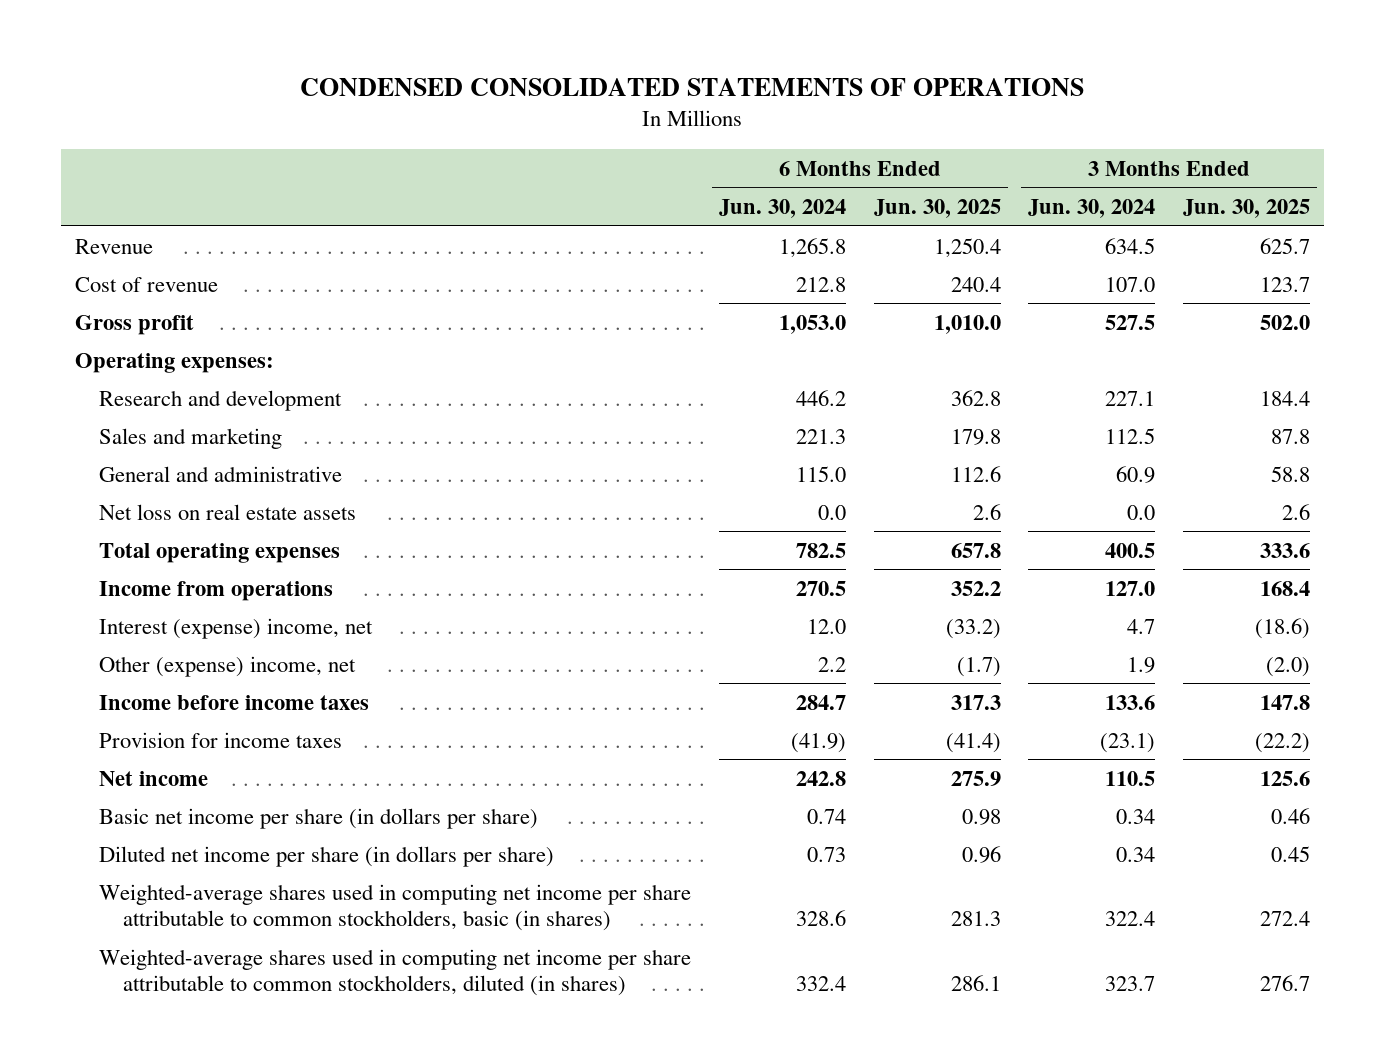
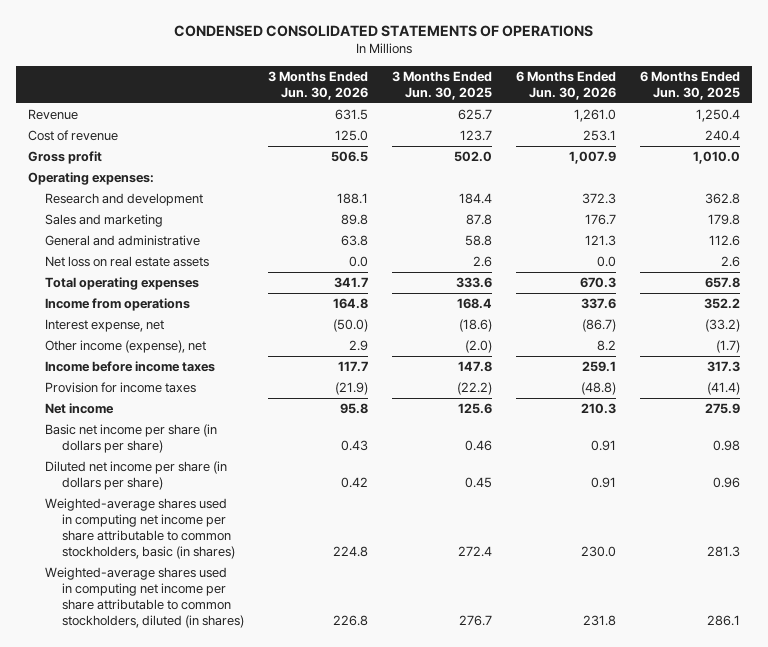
[718,198,846,218] Jun. 30, 2024 -> none
[1028,198,1156,218] Jun. 30, 2024 -> none
none -> [268,71,369,100] 3 Months Ended Jun. 30, 2026
none -> [515,71,616,100] 6 Months Ended Jun. 30, 2026
[98,617,373,639] Interest (expense) income, net -> [45,318,165,332] Interest expense, net
[98,655,356,677] Other (expense) income, net -> [45,339,207,353] Other income (expense), net

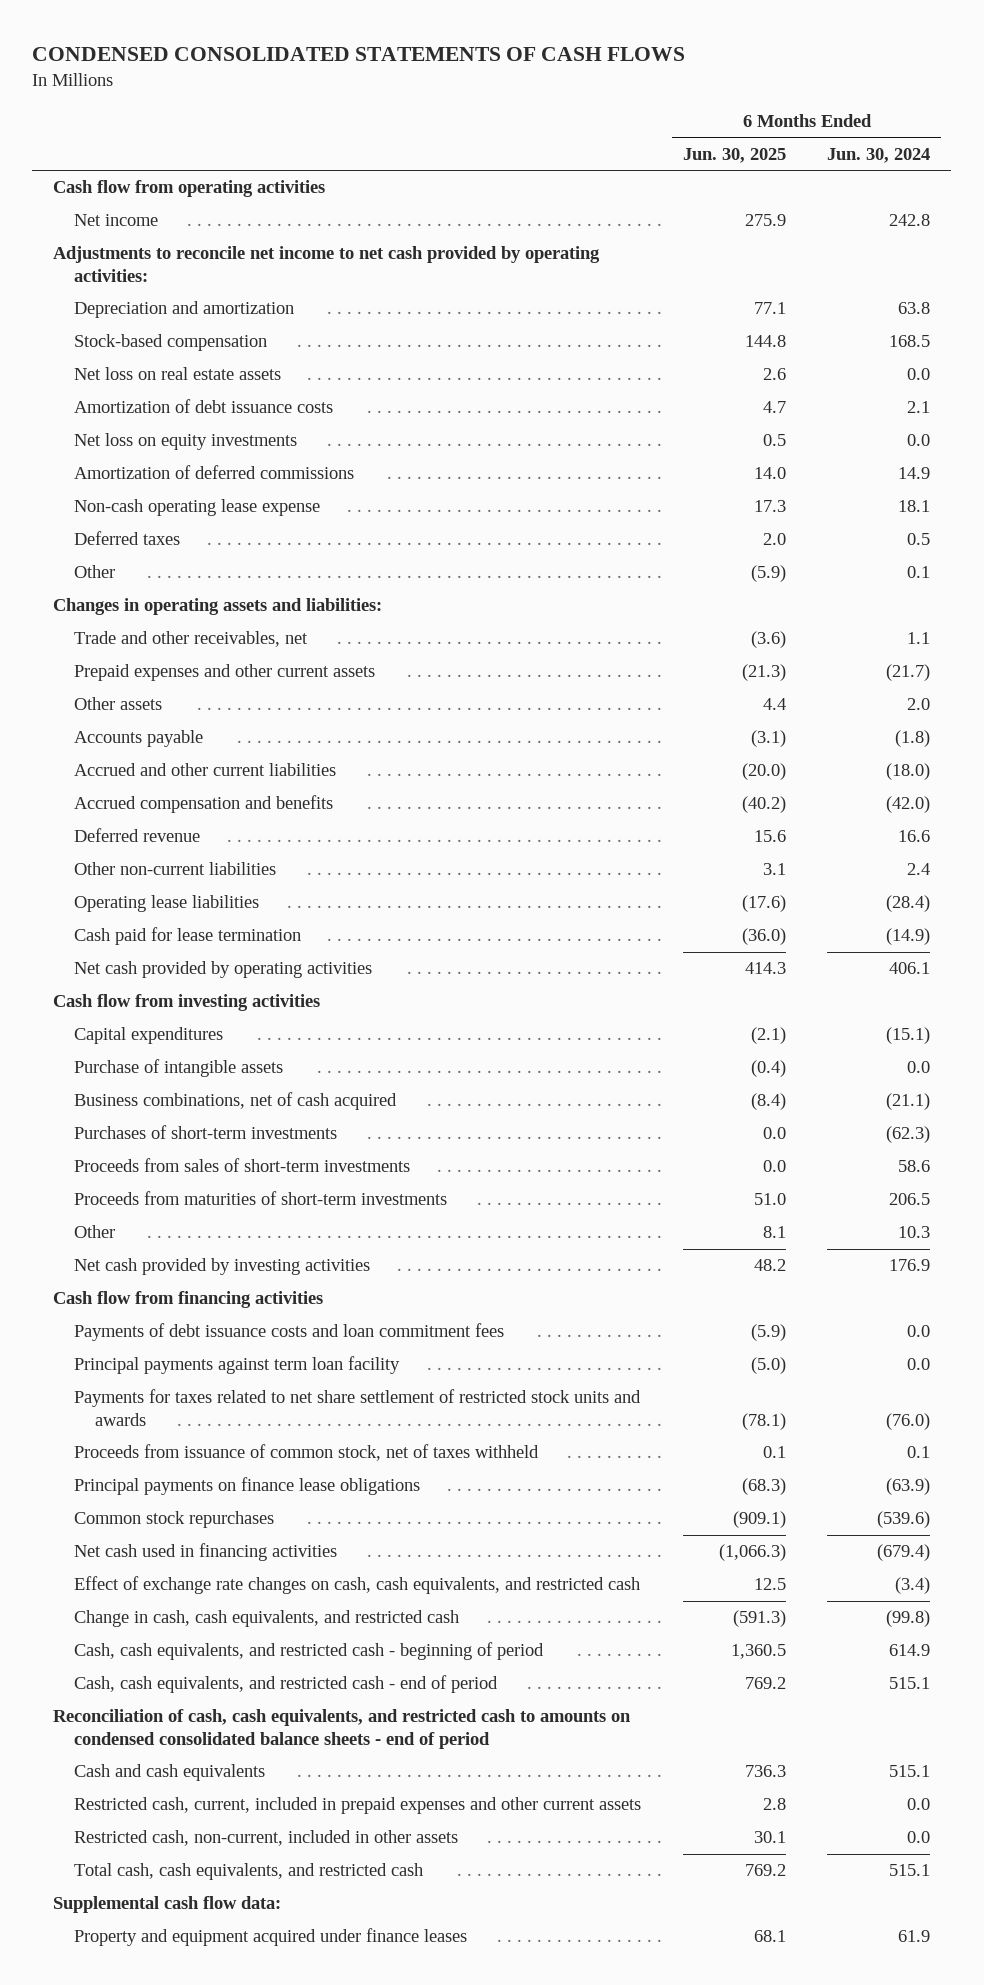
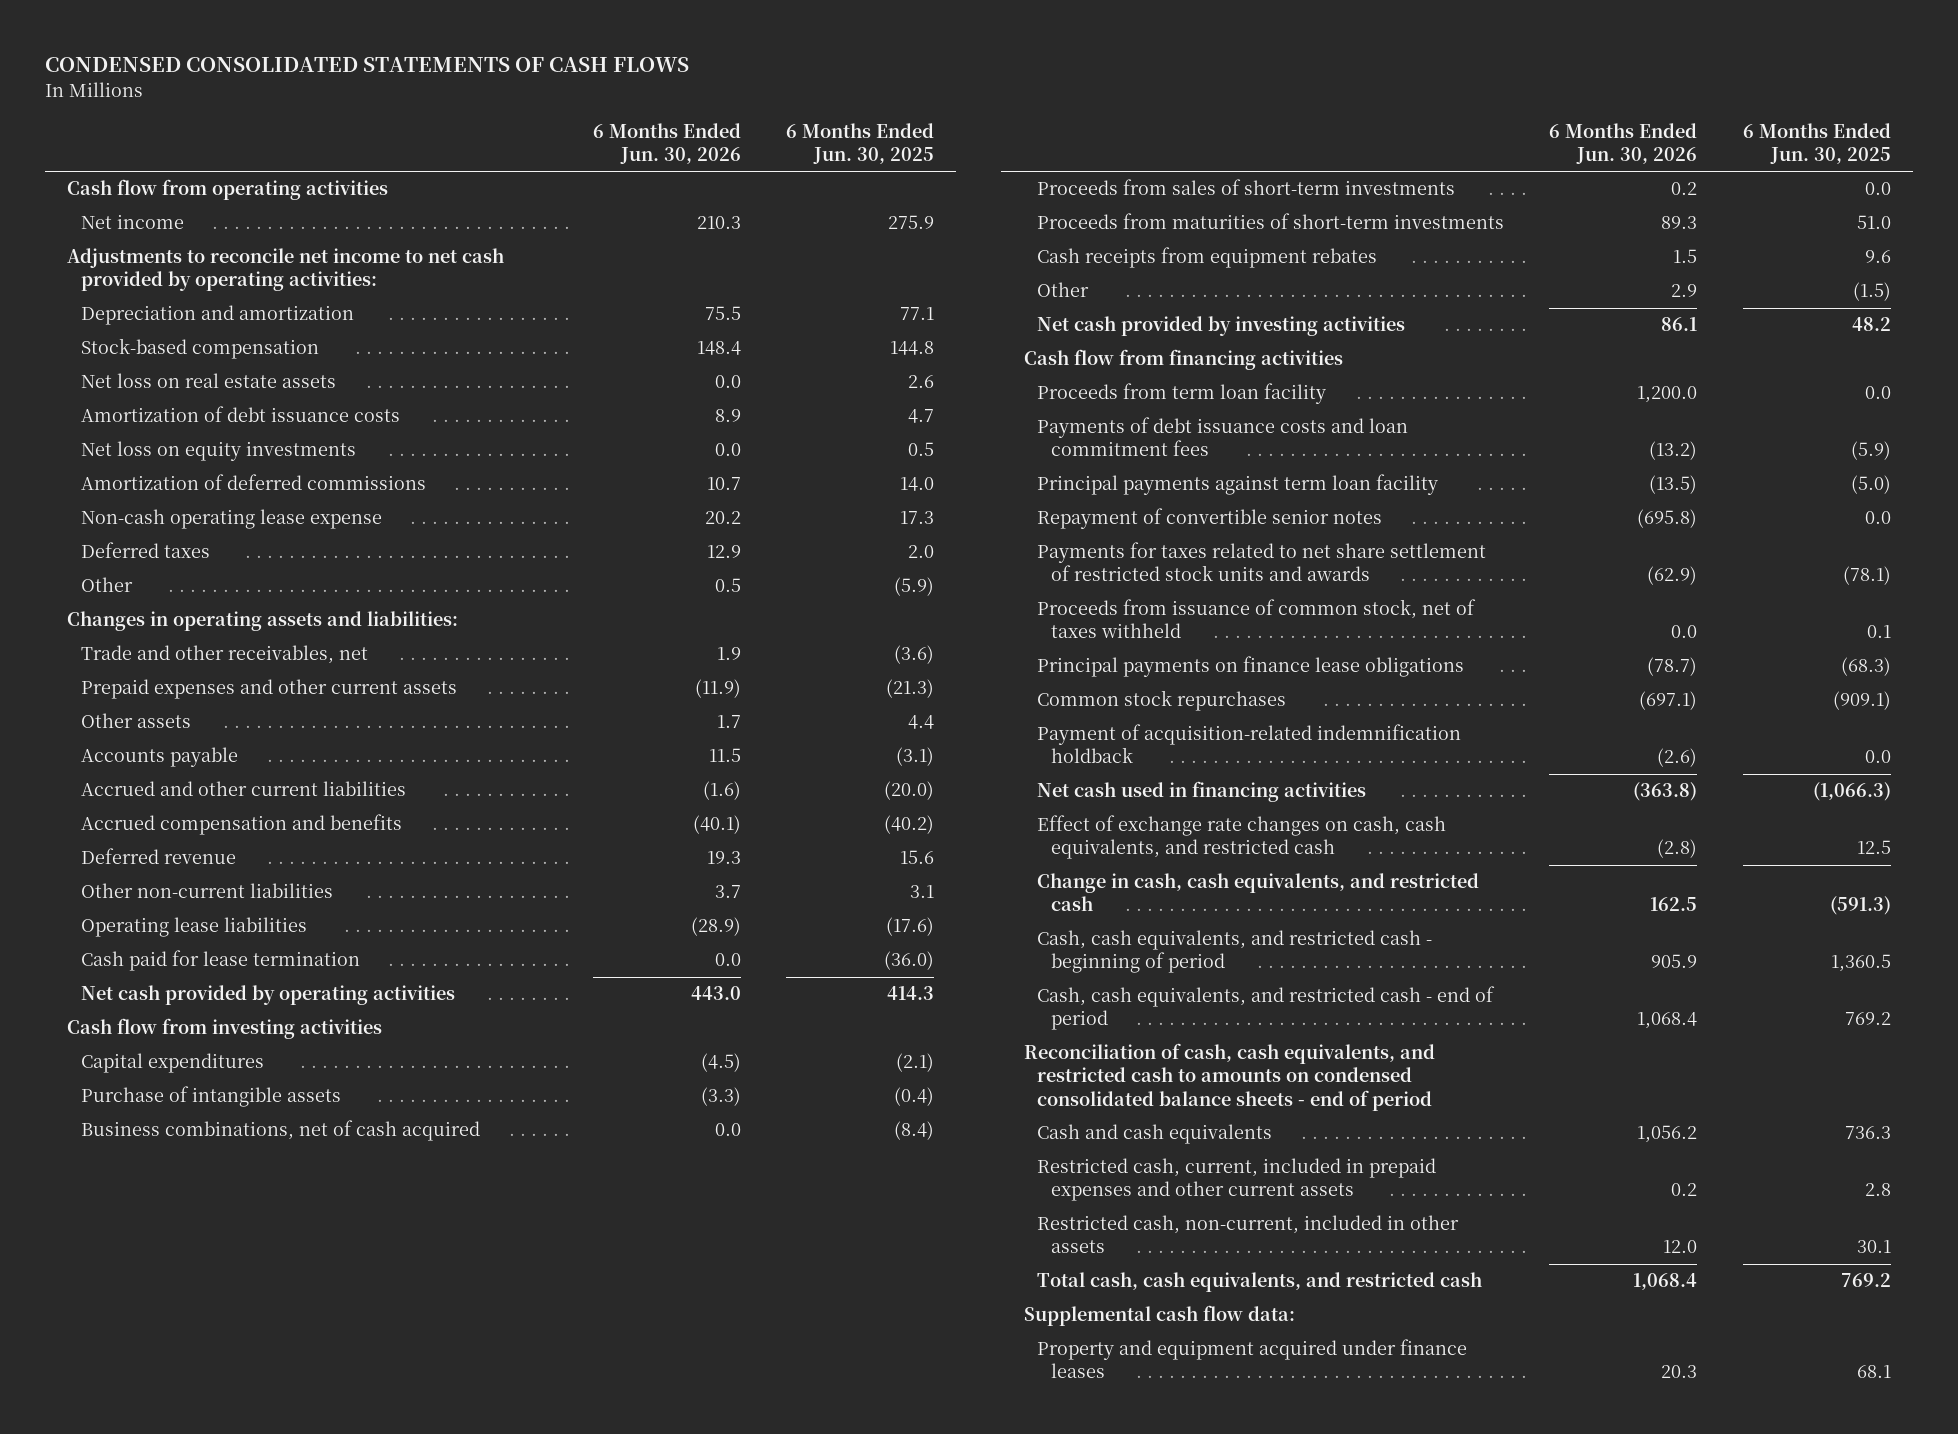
[827,147,931,163] Jun. 30, 2024 -> none
none -> [592,123,741,165] 6 Months Ended Jun. 30, 2026
[73,1125,337,1140] Purchases of short-term investments -> none
none -> [1037,247,1378,269] Cash receipts from equipment rebates
[762,1226,786,1239] 8.1 -> [1852,282,1891,302] (1.5)
none -> [1037,383,1327,405] Proceeds from term loan facility
none -> [1037,508,1383,530] Repayment of convertible senior notes
none -> [1037,724,1462,764] Payment of acquisition-related indemnification holdback

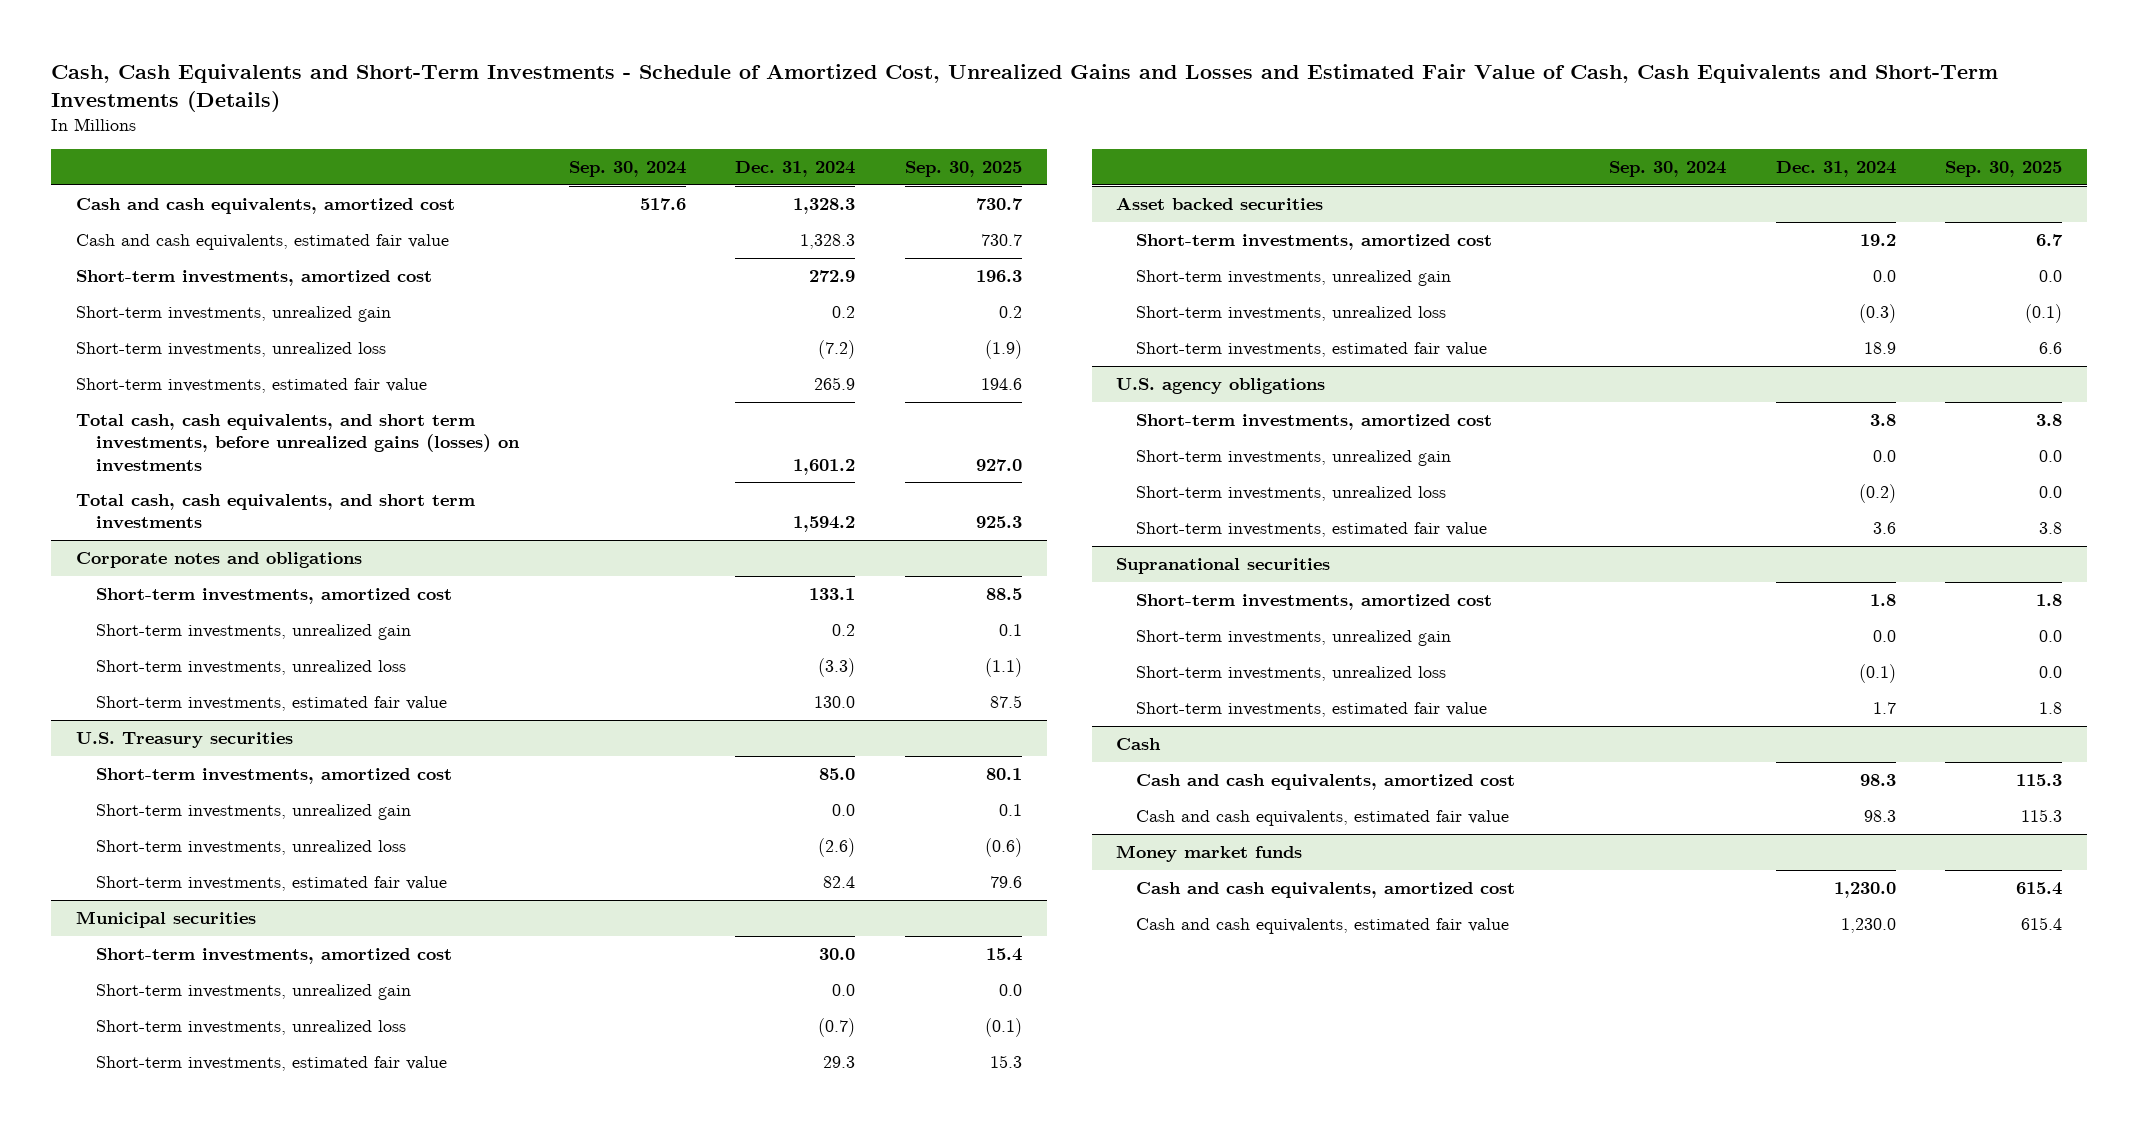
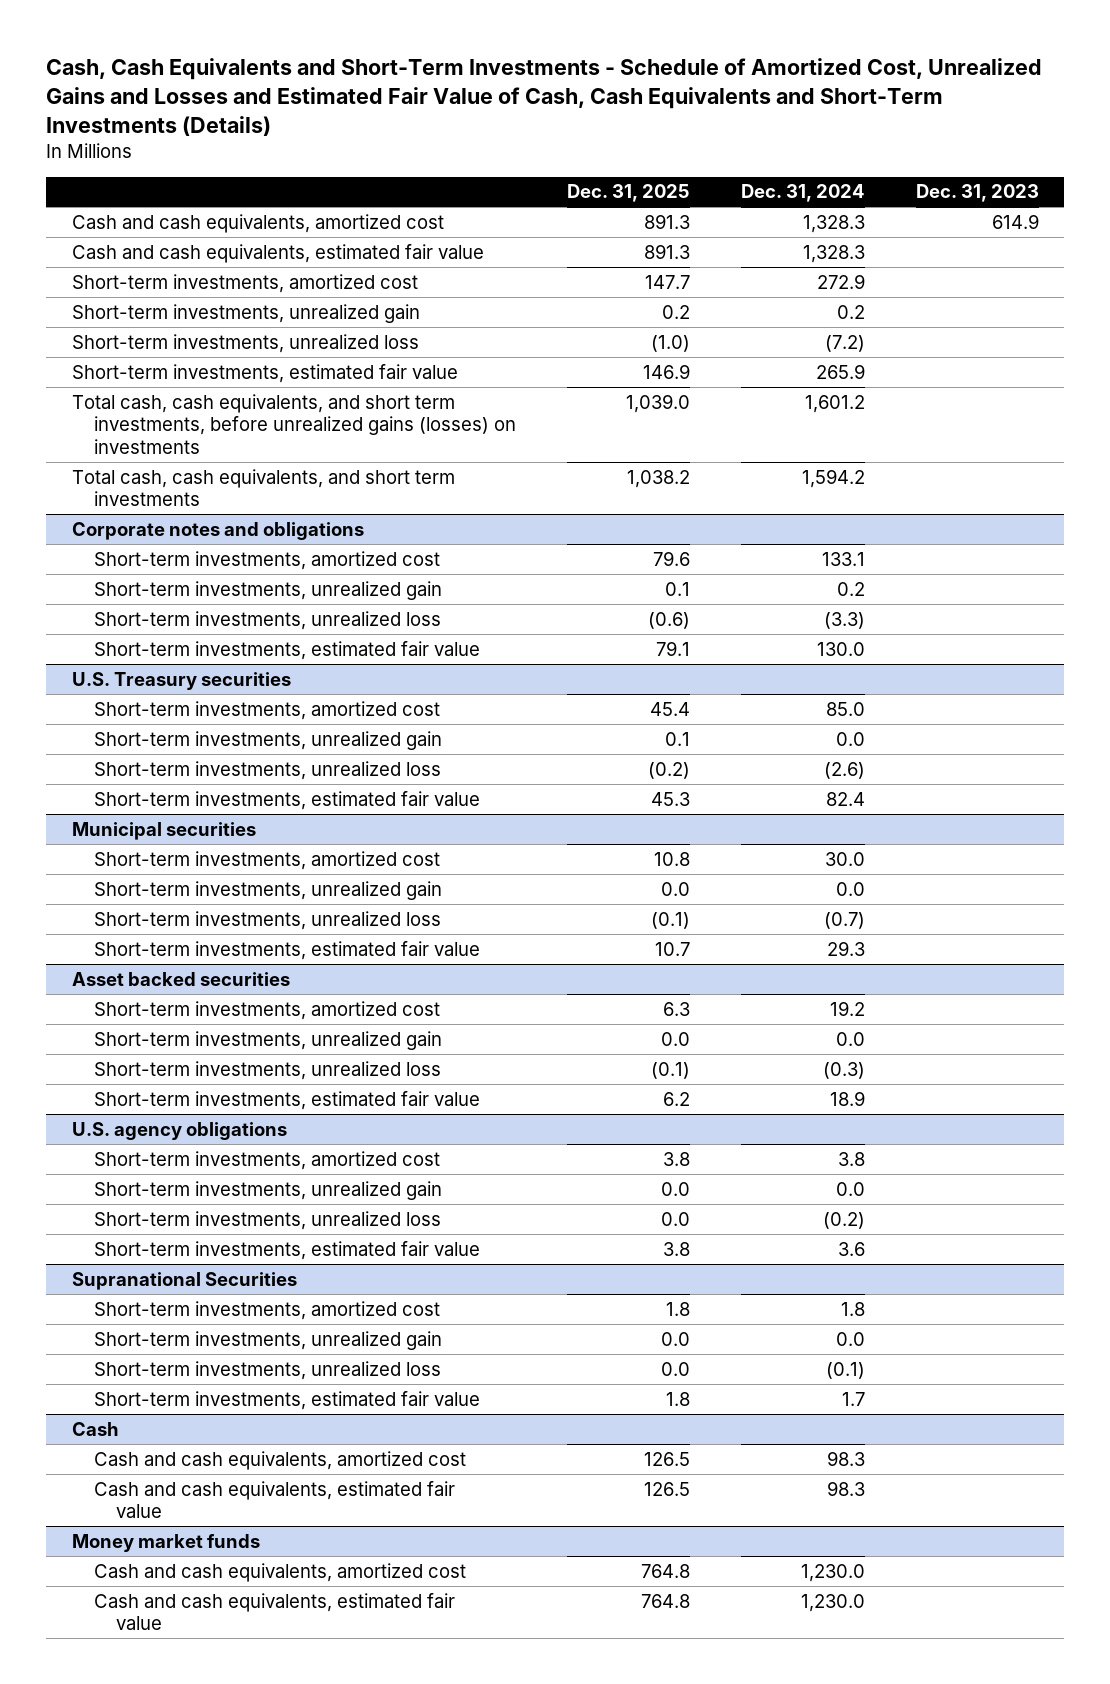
[568,161,686,178] Sep. 30, 2024 -> none
[904,161,1022,178] Sep. 30, 2025 -> none
none -> [566,184,690,203] Dec. 31, 2025
none -> [915,184,1039,203] Dec. 31, 2023
[1116,558,1331,575] Supranational securities -> [71,1271,297,1290] Supranational Securities

